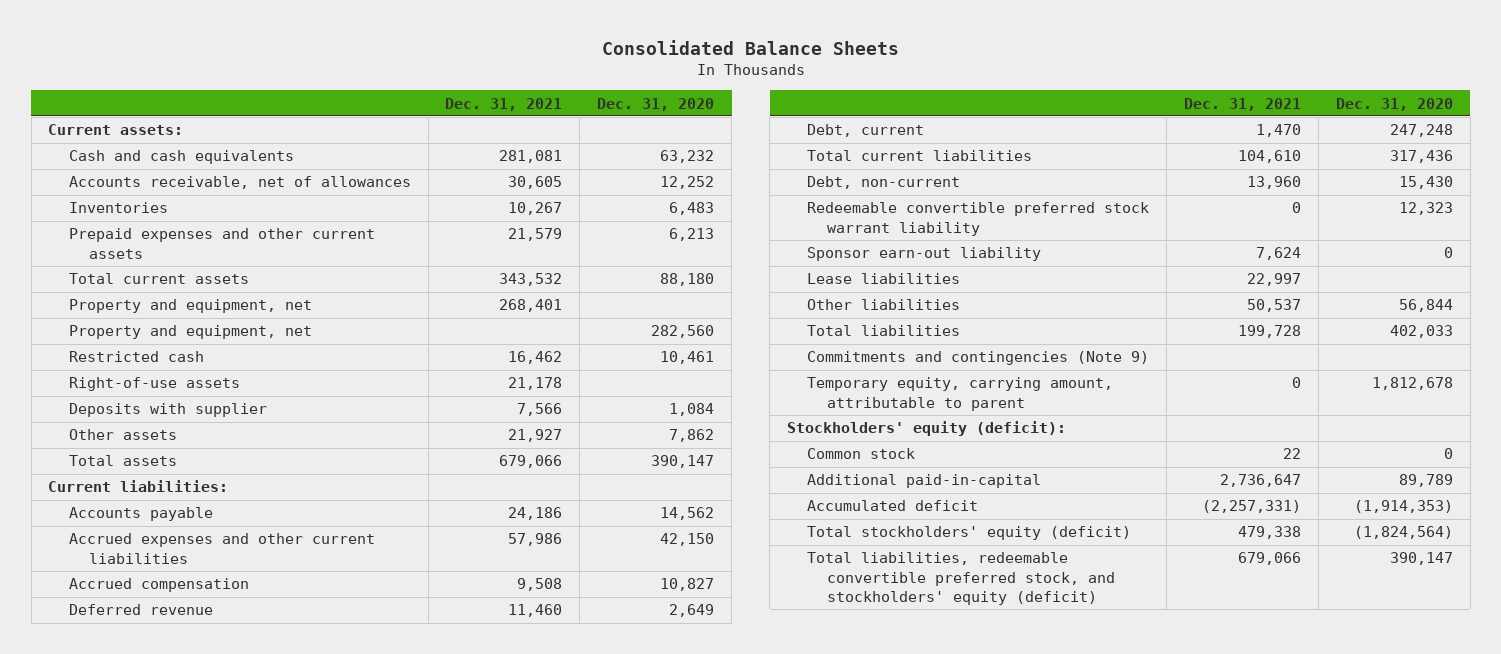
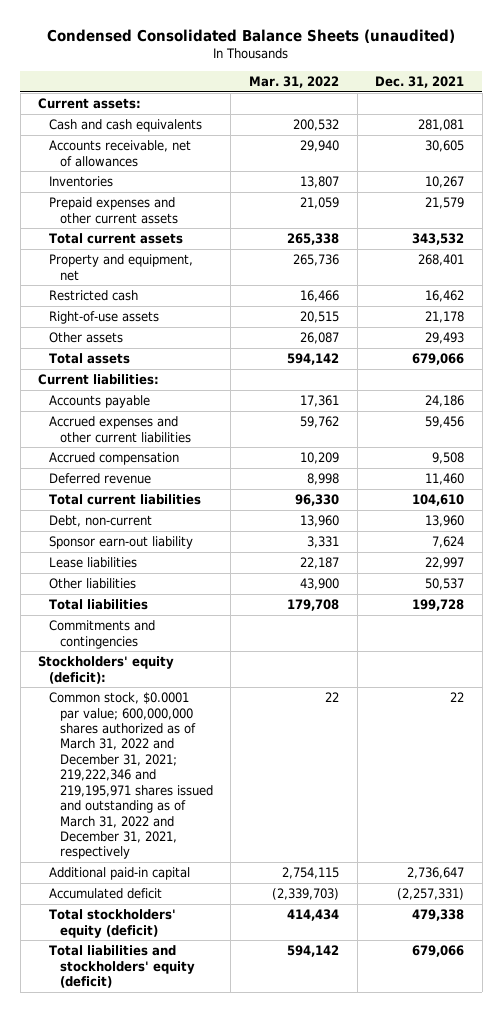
[601,39,899,55] Consolidated Balance Sheets -> [47,28,456,43] Condensed Consolidated Balance Sheets (unaudited)
[597,97,715,111] Dec. 31, 2020 -> none
none -> [248,76,339,89] Mar. 31, 2022
[68,325,312,340] Property and equipment, net -> none
[68,403,267,418] Deposits with supplier -> none
[508,429,563,443] 21,927 -> [425,332,465,345] 29,493
[508,533,563,547] 57,986 -> [425,416,465,429] 59,456
[807,124,925,138] Debt, current -> none
[807,202,1150,236] Redeemable convertible preferred stock warrant liability -> none
[807,377,1114,411] Temporary equity, carrying amount, attributable to parent -> none
[807,351,1150,366] Commitments and contingencies (Note 9) -> [49,620,156,649] Commitments and contingencies
[807,448,916,460] Common stock -> [49,692,213,860] Common stock, $0.0001 par value; 600,000,000 shares authorized as of March 31, 2022 and December 31, 2021; 219,222,346 and 219,195,971 shares issued and outstanding as of March 31, 2022 and December 31, 2021, respectively
[807,474,1042,489] Additional paid-in-capital -> [49,867,191,881] Additional paid-in capital
[807,552,1116,606] Total liabilities, redeemable convertible preferred stock, and stockholders' equity (deficit) -> [49,945,195,988] Total liabilities and stockholders' equity (deficit)

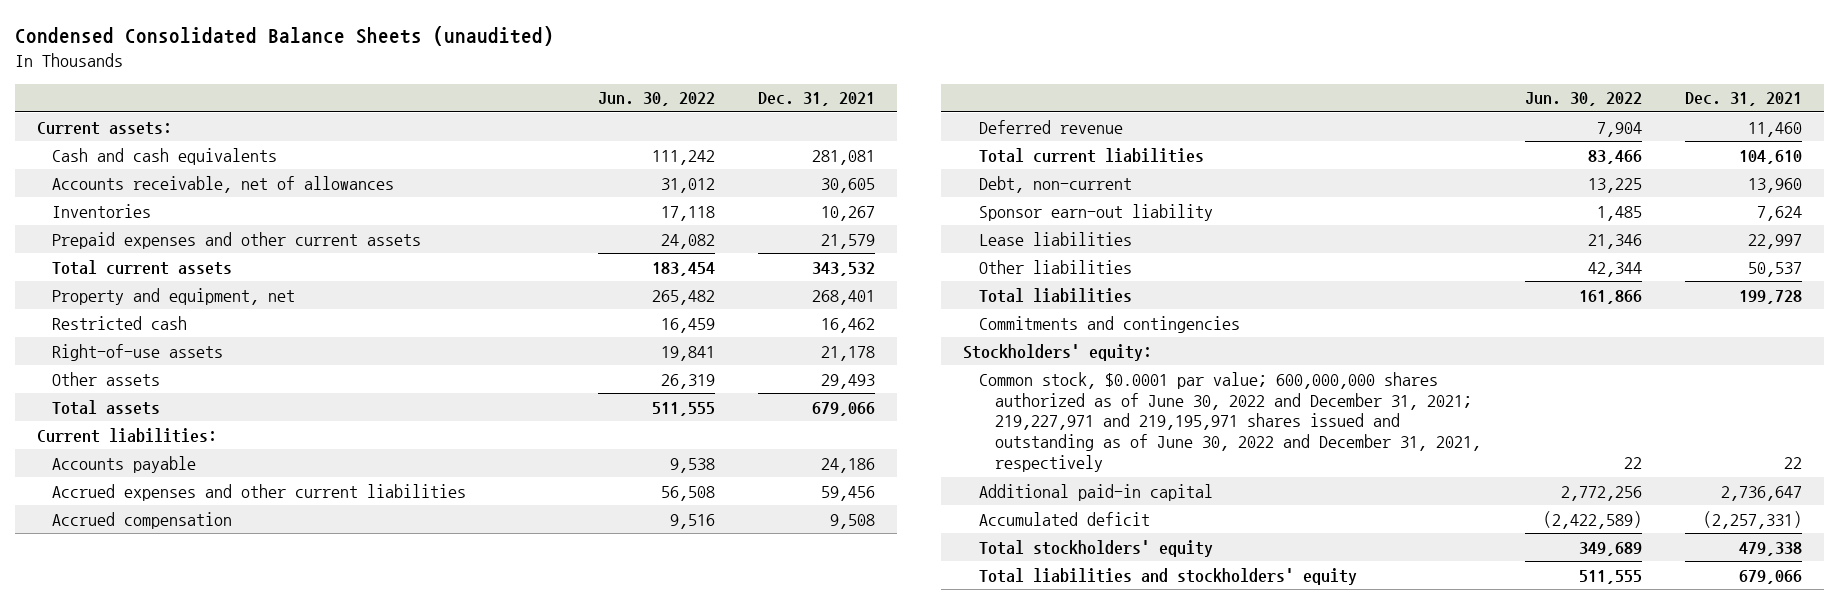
[248,76,339,89] Mar. 31, 2022 -> none
none -> [597,92,715,107] Jun. 30, 2022
[38,656,175,684] Stockholders' equity (deficit): -> [963,343,1153,361] Stockholders' equity:
[49,692,213,860] Common stock, $0.0001 par value; 600,000,000 shares authorized as of March 31, 2022 and December 31, 2021; 219,222,346 and 219,195,971 shares issued and outstanding as of March 31, 2022 and December 31, 2021, respectively -> [979,371,1482,473] Common stock, $0.0001 par value; 600,000,000 shares authorized as of June 30, 2022 and December 31, 2021; 219,227,971 and 219,195,971 shares issued and outstanding as of June 30, 2022 and December 31, 2021, respectively
[49,909,177,938] Total stockholders' equity (deficit) -> [979,539,1214,557] Total stockholders' equity
[49,945,195,988] Total liabilities and stockholders' equity (deficit) -> [979,567,1358,585] Total liabilities and stockholders' equity

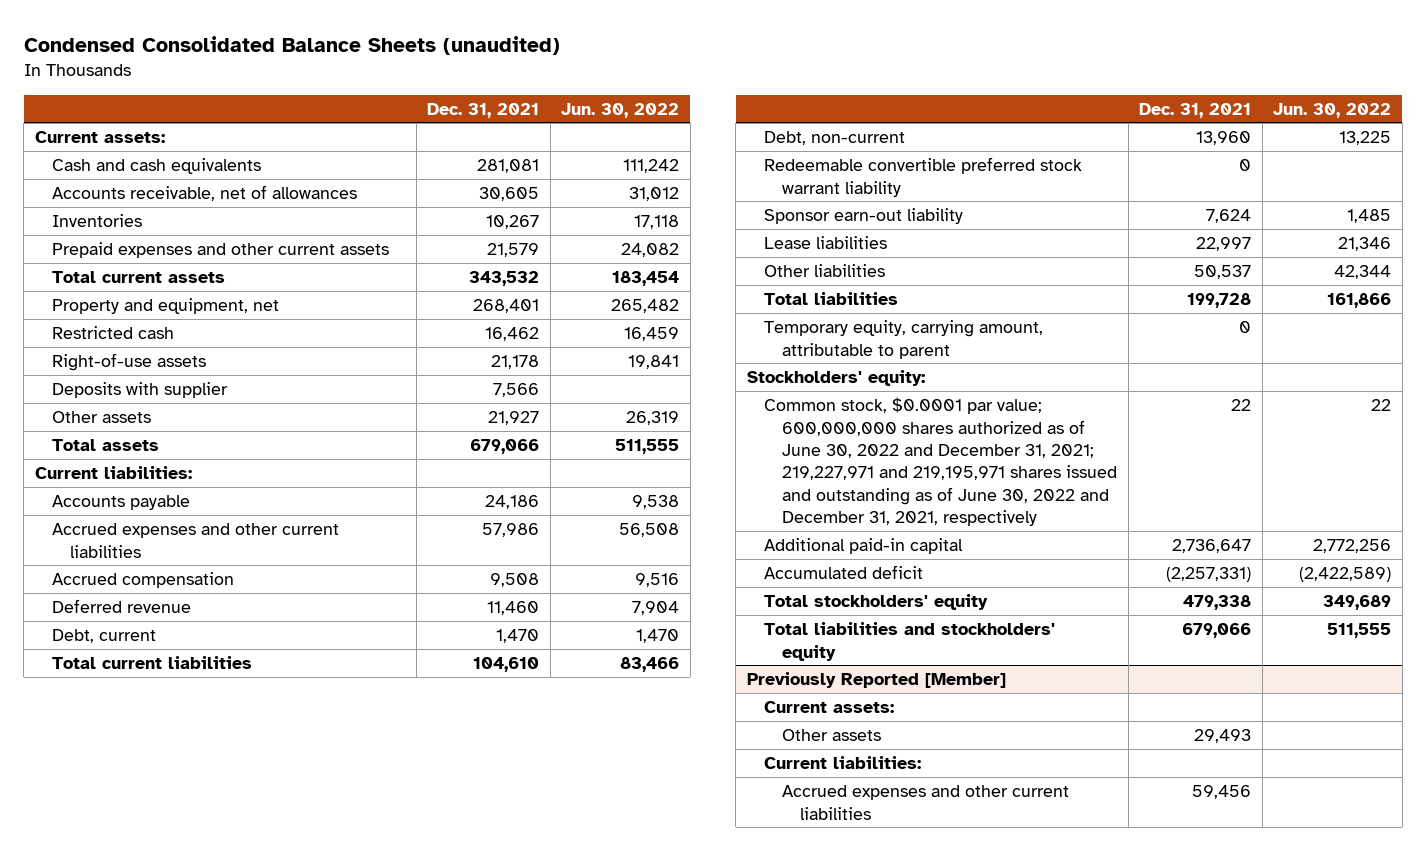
none -> [52,382,229,399] Deposits with supplier
[821,373,876,389] 29,493 -> [488,411,540,426] 21,927
[821,485,876,501] 59,456 -> [482,523,540,538] 57,986
none -> [52,629,157,644] Debt, current
none -> [764,157,1083,197] Redeemable convertible preferred stock warrant liability
[979,315,1241,333] Commitments and contingencies -> none
none -> [764,320,1044,359] Temporary equity, carrying amount, attributable to parent
none -> [746,672,1006,689] Previously Reported [Member]
none -> [764,701,895,714] Current assets:
none -> [782,729,882,742] Other assets
none -> [764,756,922,770] Current liabilities:
none -> [782,785,1070,820] Accrued expenses and other current liabilities

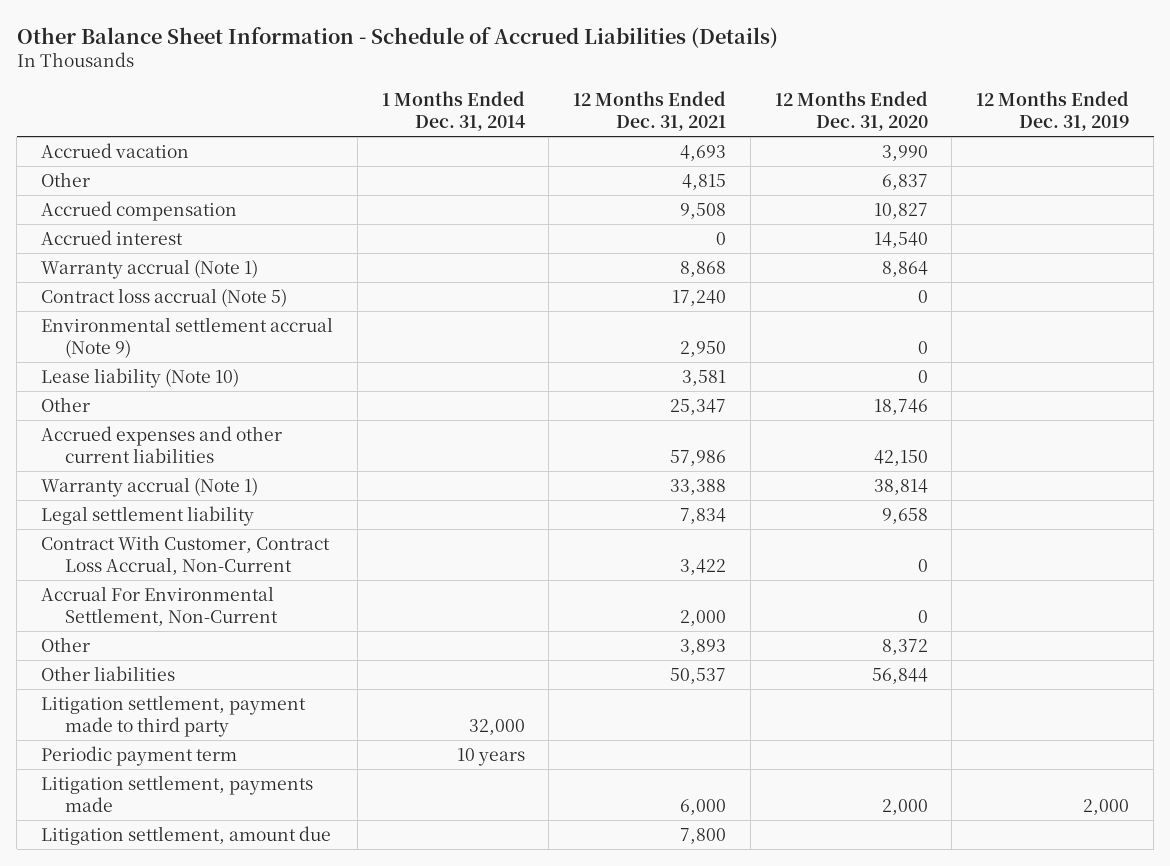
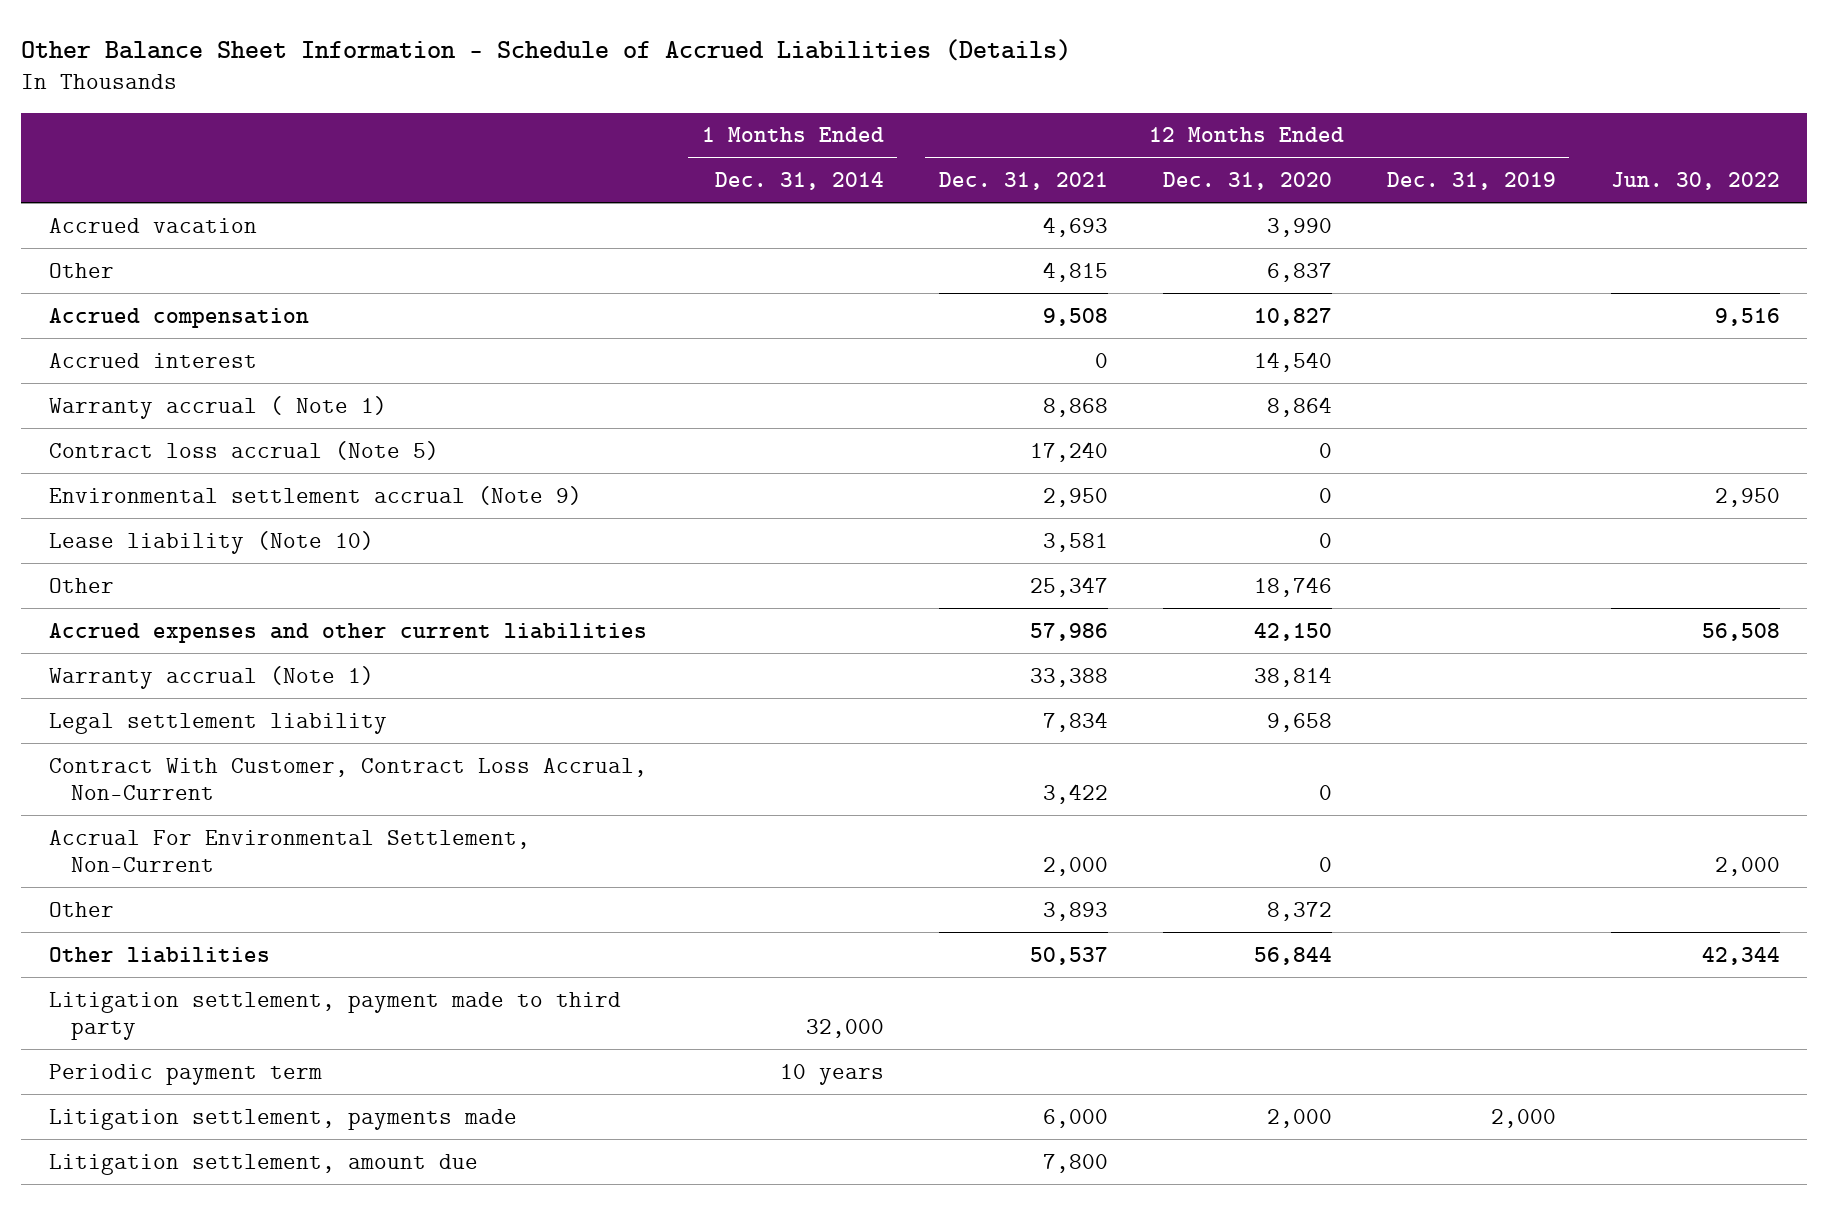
none -> [1610,172,1780,191] Jun. 30, 2022
[41,259,259,280] Warranty accrual (Note 1) -> [48,395,387,419] Warranty accrual ( Note 1)

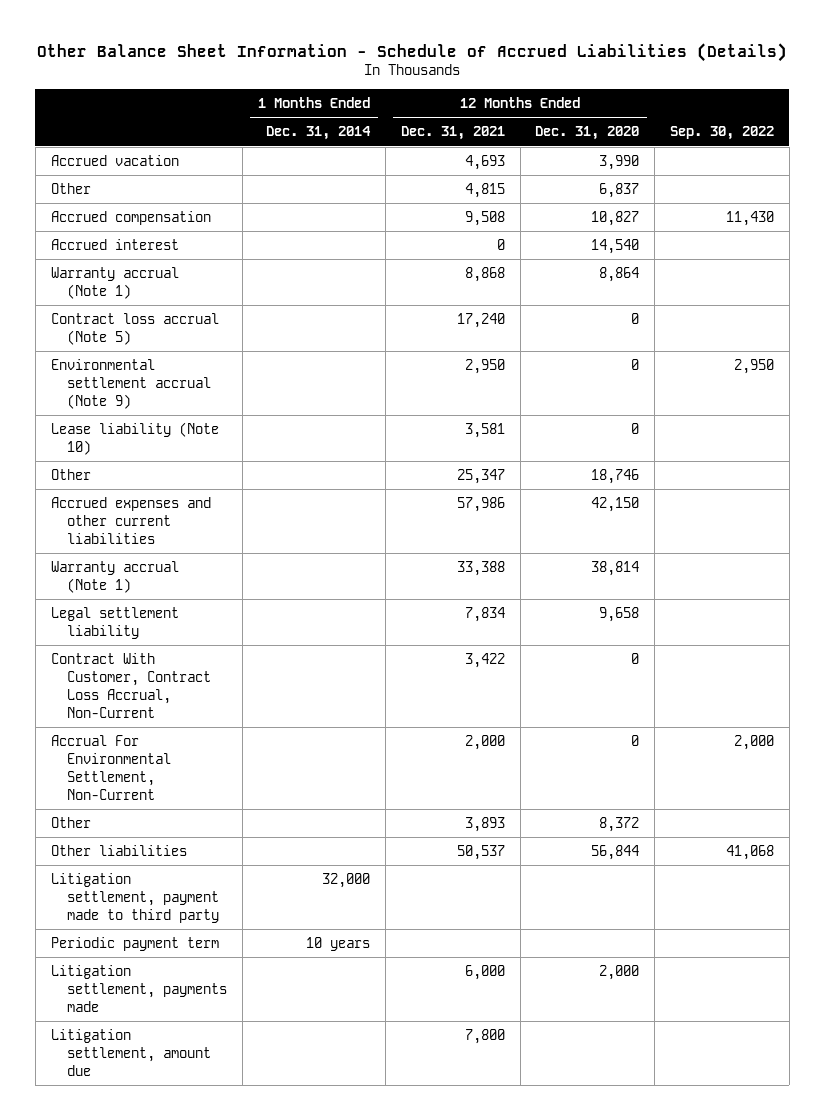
[1386,172,1556,191] Dec. 31, 2019 -> none
[1610,172,1780,191] Jun. 30, 2022 -> none
none -> [670,126,775,141] Sep. 30, 2022
[48,395,387,419] Warranty accrual ( Note 1) -> [50,266,179,299] Warranty accrual (Note 1)

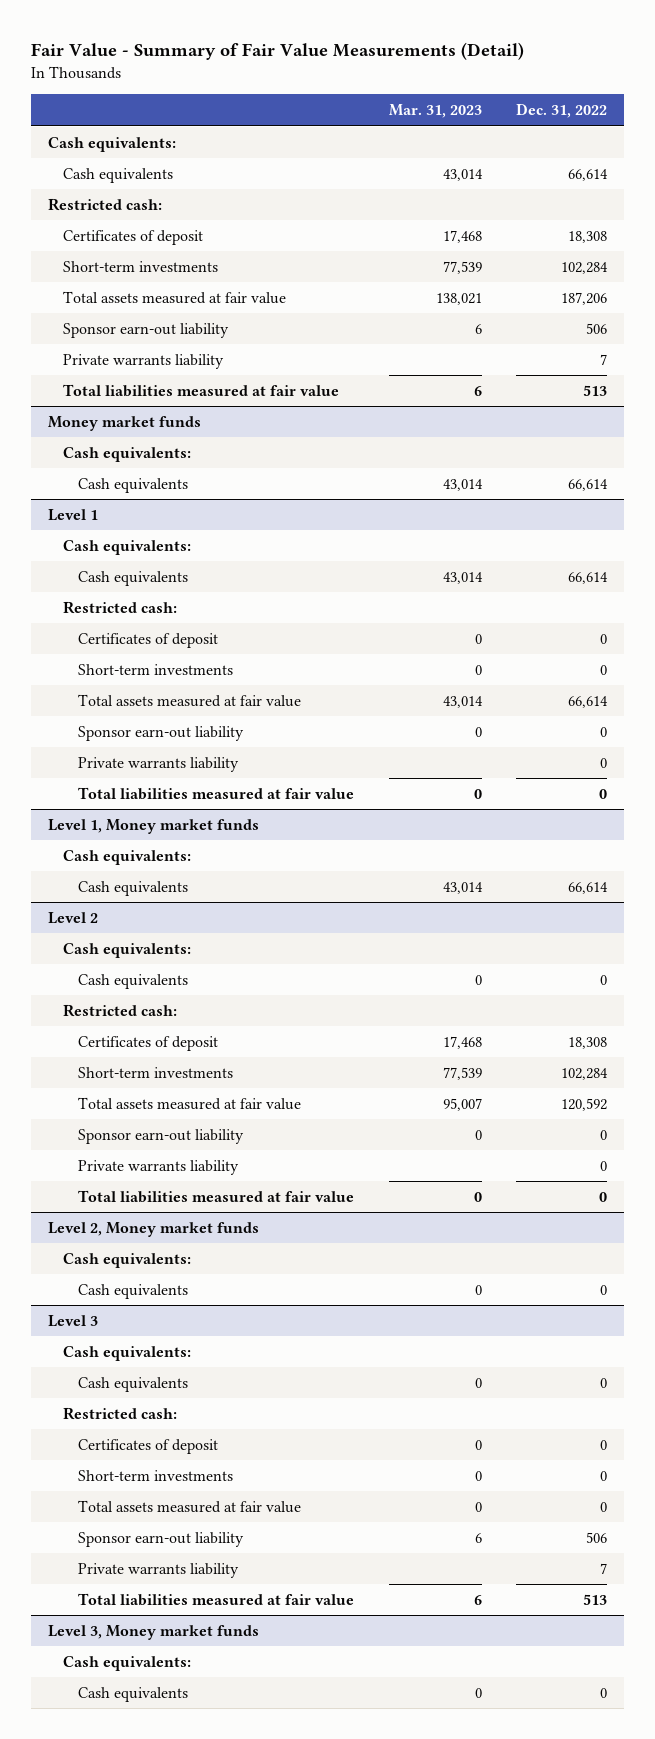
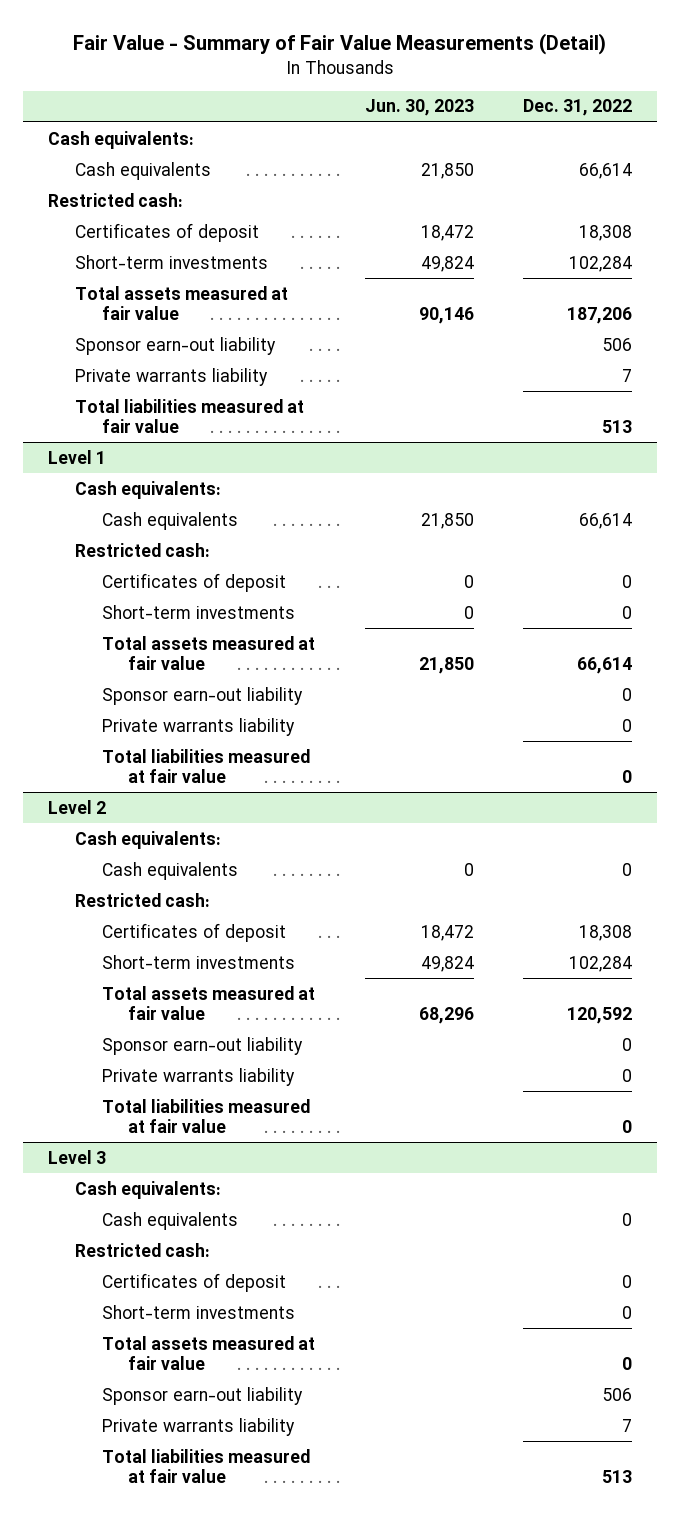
[388,104,482,119] Mar. 31, 2023 -> none
none -> [364,99,474,117] Jun. 30, 2023
[48,415,202,431] Money market funds -> none
[63,446,192,462] Cash equivalents: -> none
[78,477,189,493] Cash equivalents -> none
[48,818,260,834] Level 1, Money market funds -> none
[63,849,192,865] Cash equivalents: -> none
[78,880,189,896] Cash equivalents -> none
[48,1221,260,1237] Level 2, Money market funds -> none
[63,1252,192,1268] Cash equivalents: -> none
[78,1283,189,1299] Cash equivalents -> none
[48,1624,260,1640] Level 3, Money market funds -> none
[63,1655,192,1671] Cash equivalents: -> none
[78,1686,189,1702] Cash equivalents -> none

